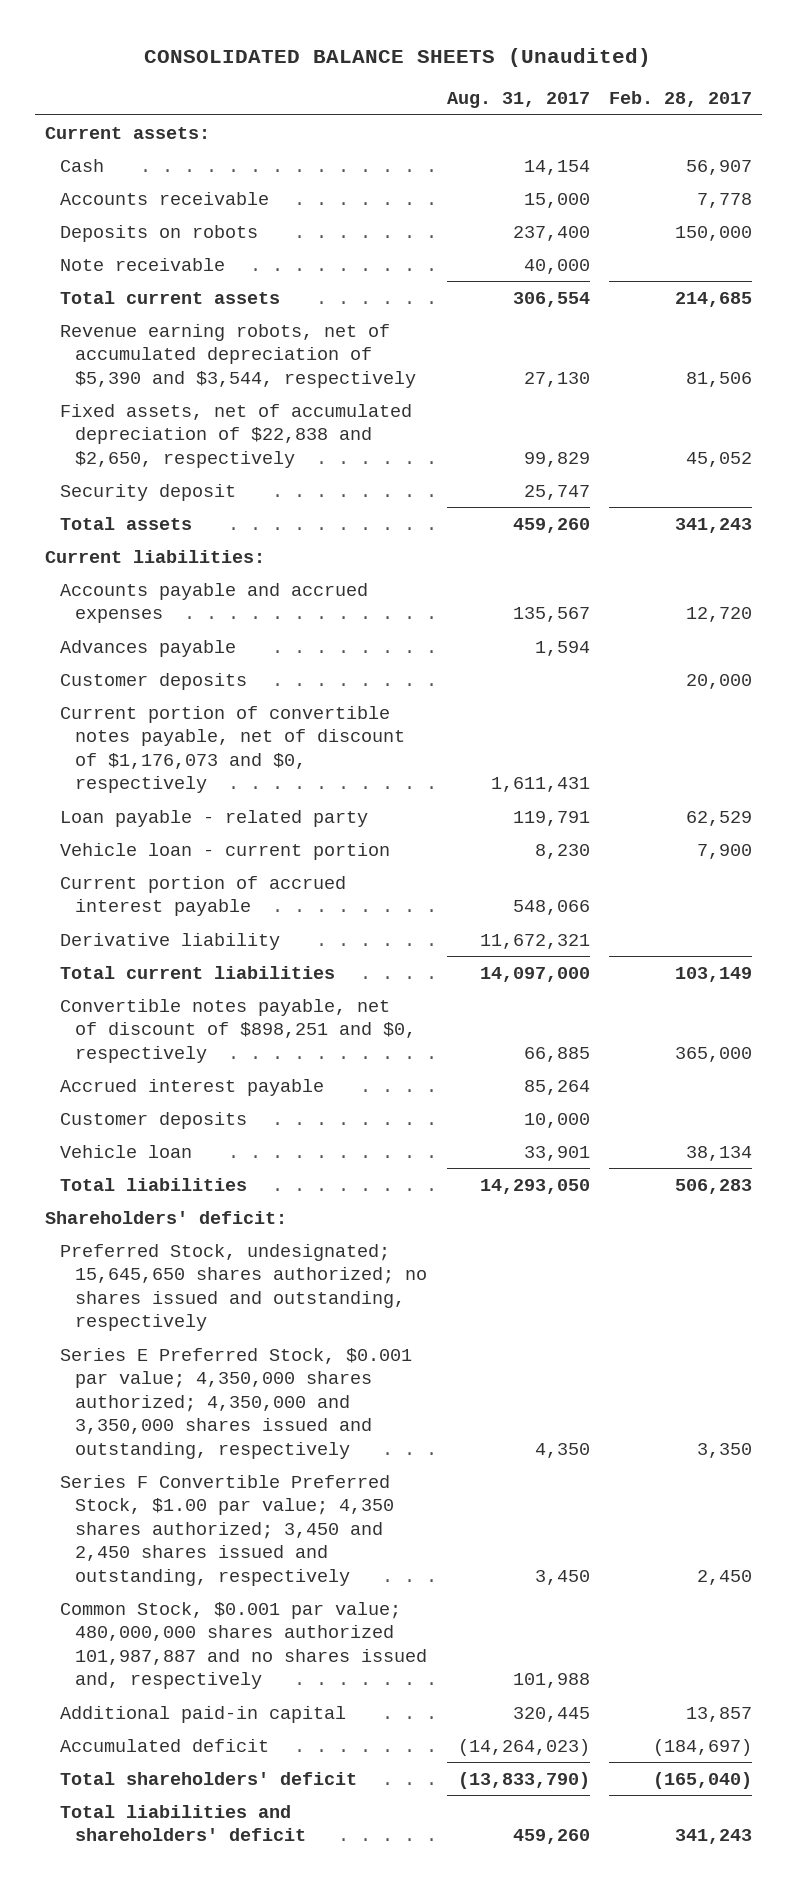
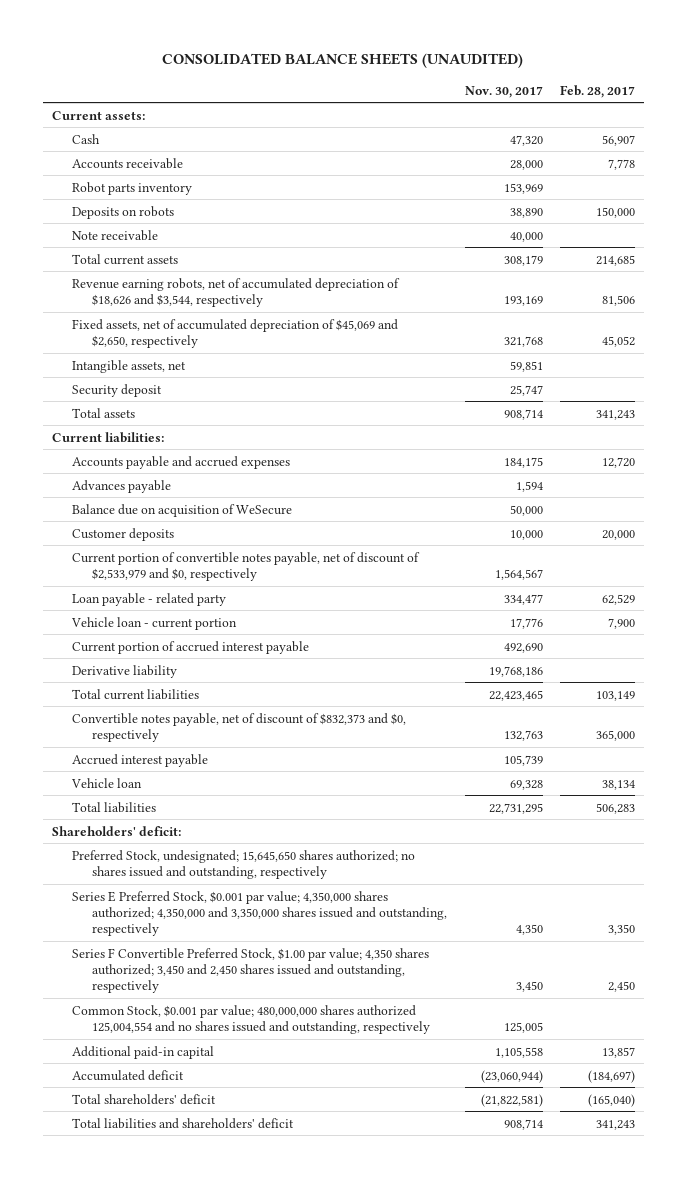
[144,48,652,68] CONSOLIDATED BALANCE SHEETS (Unaudited) -> [162,53,524,69] CONSOLIDATED BALANCE SHEETS (UNAUDITED)
[446,92,590,109] Aug. 31, 2017 -> none
none -> [464,85,543,98] Nov. 30, 2017
none -> [71,181,192,195] Robot parts inventory
[59,323,417,388] Revenue earning robots, net of accumulated depreciation of $5,390 and $3,544, respectively -> [71,277,400,308] Revenue earning robots, net of accumulated depreciation of $18,626 and $3,544, respectively
[59,403,412,468] Fixed assets, net of accumulated depreciation of $22,838 and $2,650, respectively -> [71,318,398,349] Fixed assets, net of accumulated depreciation of $45,069 and $2,650, respectively
none -> [71,359,186,373] Intangible assets, net
none -> [71,503,292,517] Balance due on acquisition of WeSecure
[59,705,406,794] Current portion of convertible notes payable, net of discount of $1,176,073 and $0, respectively -> [71,551,420,582] Current portion of convertible notes payable, net of discount of $2,533,979 and $0, respectively
[59,998,417,1063] Convertible notes payable, net of discount of $898,251 and $0, respectively -> [71,712,406,743] Convertible notes payable, net of discount of $832,373 and $0, respectively
[59,1111,247,1129] Customer deposits -> none
[59,1601,428,1690] Common Stock, $0.001 par value; 480,000,000 shares authorized 101,987,887 and no shares issued and, respectively -> [71,1004,431,1035] Common Stock, $0.001 par value; 480,000,000 shares authorized 125,004,554 and no shares issued and outstanding, respectively

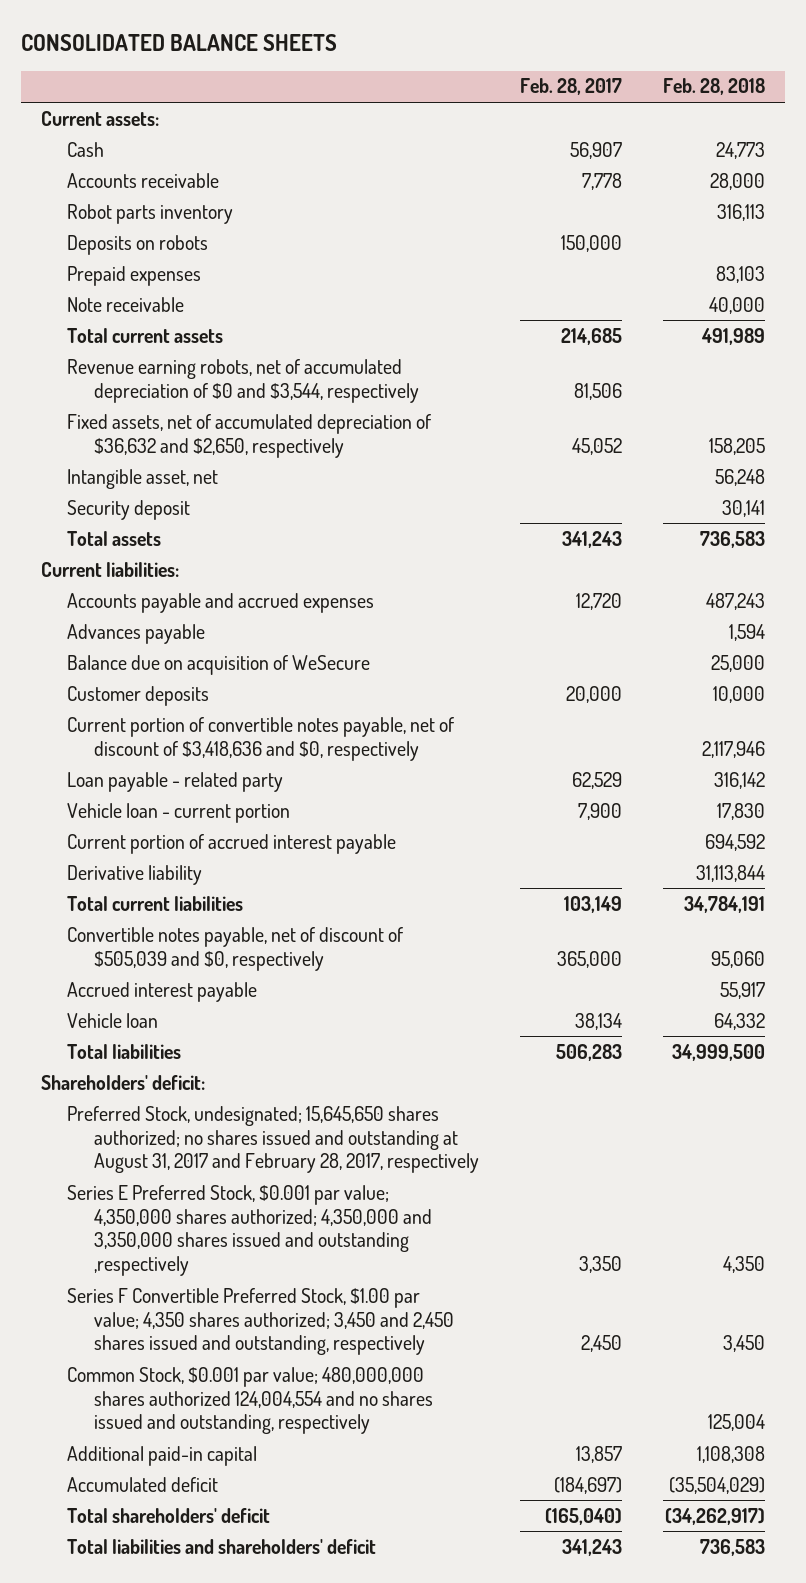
[162,53,524,69] CONSOLIDATED BALANCE SHEETS (UNAUDITED) -> [20,34,337,52] CONSOLIDATED BALANCE SHEETS
[464,85,543,98] Nov. 30, 2017 -> none
none -> [662,78,765,96] Feb. 28, 2018
none -> [67,265,202,286] Prepaid expenses
[71,277,400,308] Revenue earning robots, net of accumulated depreciation of $18,626 and $3,544, respectively -> [67,358,419,403] Revenue earning robots, net of accumulated depreciation of $0 and $3,544, respectively
[71,318,398,349] Fixed assets, net of accumulated depreciation of $45,069 and $2,650, respectively -> [67,413,432,458] Fixed assets, net of accumulated depreciation of $36,632 and $2,650, respectively
[71,359,186,373] Intangible assets, net -> [67,468,219,489] Intangible asset, net
[71,551,420,582] Current portion of convertible notes payable, net of discount of $2,533,979 and $0, respectively -> [67,716,455,761] Current portion of convertible notes payable, net of discount of $3,418,636 and $0, respectively
[71,712,406,743] Convertible notes payable, net of discount of $832,373 and $0, respectively -> [67,926,404,971] Convertible notes payable, net of discount of $505,039 and $0, respectively
[71,849,415,880] Preferred Stock, undesignated; 15,645,650 shares authorized; no shares issued and outstanding, respectively -> [67,1105,479,1174] Preferred Stock, undesignated; 15,645,650 shares authorized; no shares issued and outstanding at August 31, 2017 and February 28, 2017, respectively
[71,890,448,937] Series E Preferred Stock, $0.001 par value; 4,350,000 shares authorized; 4,350,000 and 3,350,000 shares issued and outstanding, respectively -> [67,1184,432,1277] Series E Preferred Stock, $0.001 par value; 4,350,000 shares authorized; 4,350,000 and 3,350,000 shares issued and outstanding ,respectively
[71,1004,431,1035] Common Stock, $0.001 par value; 480,000,000 shares authorized 125,004,554 and no shares issued and outstanding, respectively -> [67,1366,433,1435] Common Stock, $0.001 par value; 480,000,000 shares authorized 124,004,554 and no shares issued and outstanding, respectively

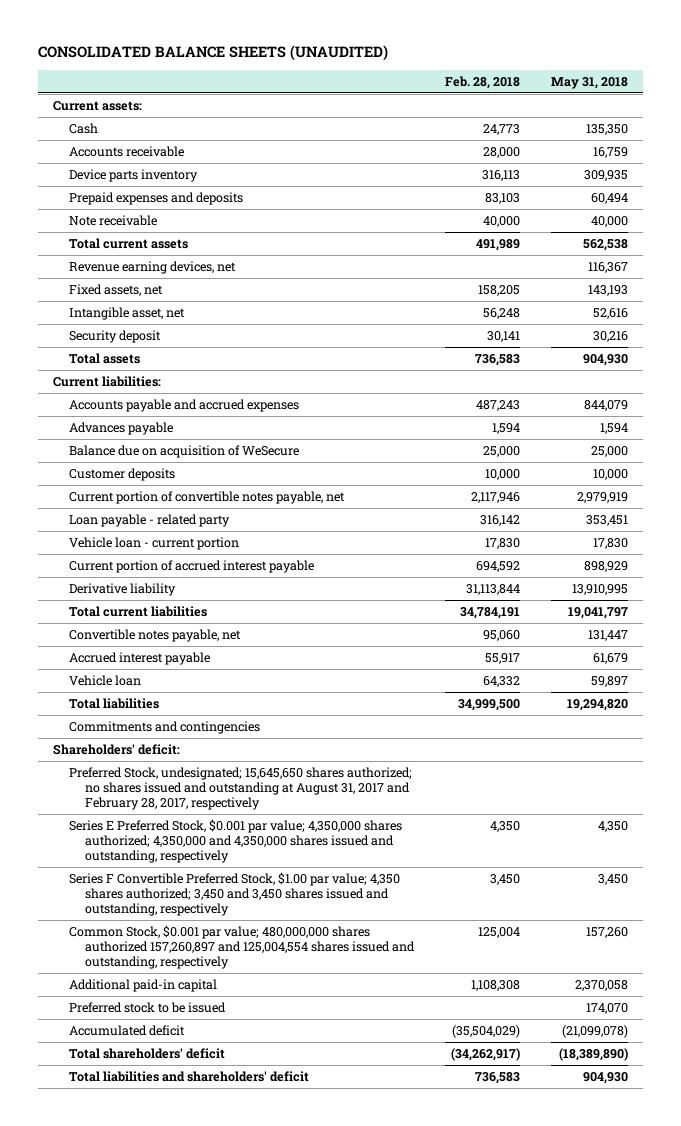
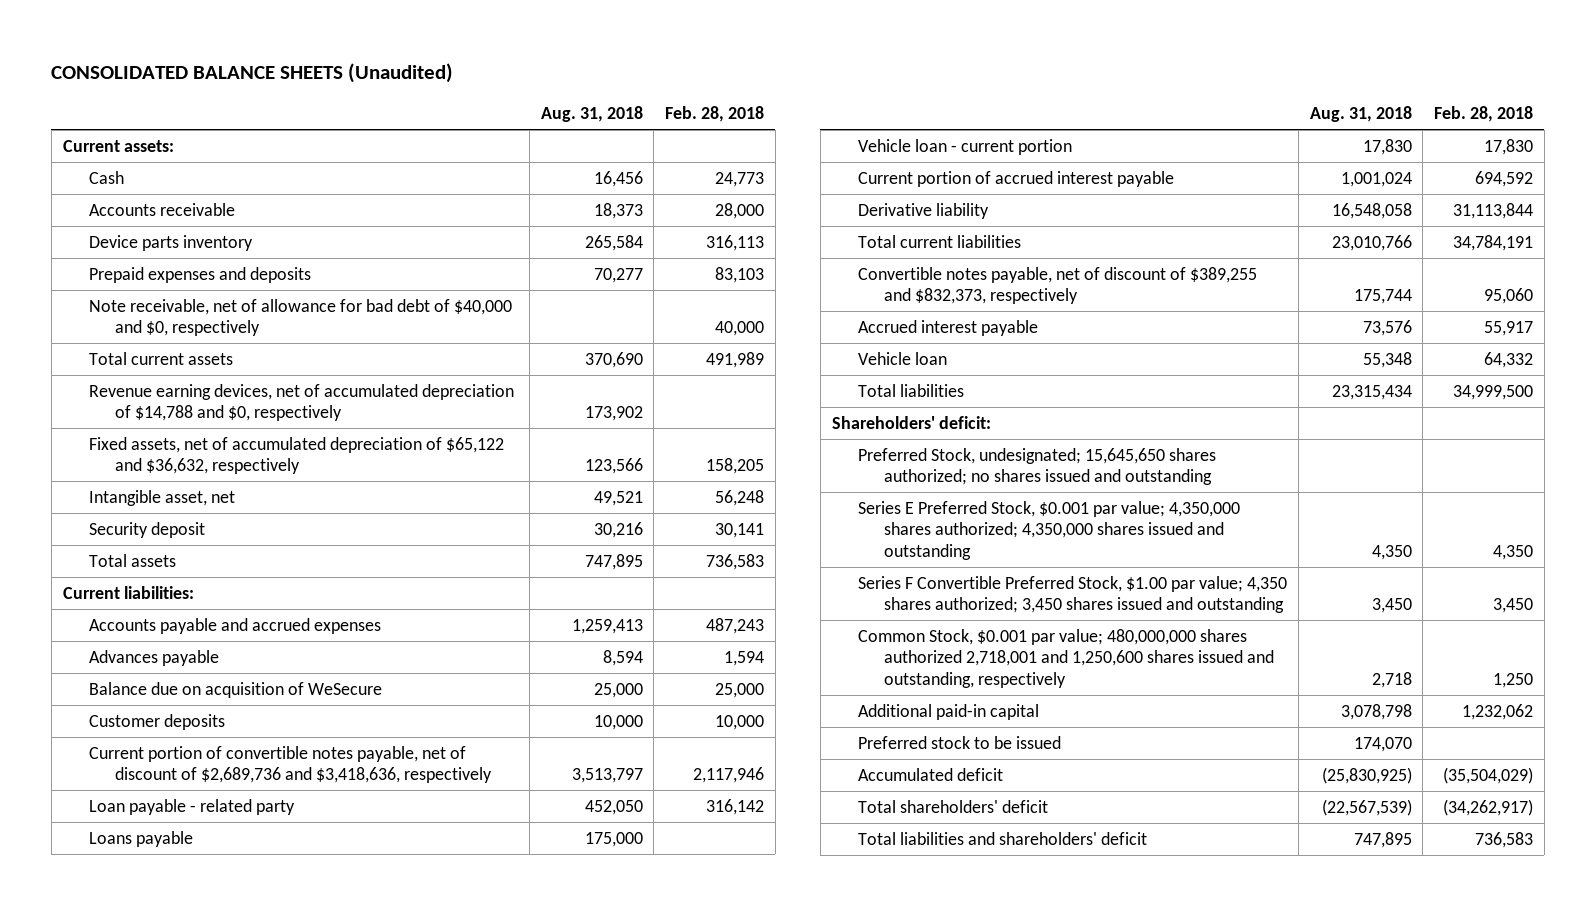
[37,45,388,62] CONSOLIDATED BALANCE SHEETS (UNAUDITED) -> [51,63,454,84] CONSOLIDATED BALANCE SHEETS (Unaudited)
[550,76,628,89] May 31, 2018 -> none
none -> [540,106,643,123] Aug. 31, 2018
[69,215,158,227] Note receivable -> [89,298,513,337] Note receivable, net of allowance for bad debt of $40,000 and $0, respectively
[69,261,237,275] Revenue earning devices, net -> none
none -> [89,383,515,422] Revenue earning devices, net of accumulated depreciation of $14,788 and $0, respectively
[69,284,164,297] Fixed assets, net -> [89,436,505,475] Fixed assets, net of accumulated depreciation of $65,122 and $36,632, respectively
[69,491,346,505] Current portion of convertible notes payable, net -> [89,745,493,784] Current portion of convertible notes payable, net of discount of $2,689,736 and $3,418,636, respectively
none -> [89,830,194,847] Loans payable
[69,629,242,643] Convertible notes payable, net -> [858,266,1258,305] Convertible notes payable, net of discount of $389,255 and $832,373, respectively
[69,721,261,735] Commitments and contingencies -> none
[69,767,413,810] Preferred Stock, undesignated; 15,645,650 shares authorized; no shares issued and outstanding at August 31, 2017 and February 28, 2017, respectively -> [858,447,1217,486] Preferred Stock, undesignated; 15,645,650 shares authorized; no shares issued and outstanding
[69,819,403,863] Series E Preferred Stock, $0.001 par value; 4,350,000 shares authorized; 4,350,000 and 4,350,000 shares issued and outstanding, respectively -> [858,500,1241,560] Series E Preferred Stock, $0.001 par value; 4,350,000 shares authorized; 4,350,000 shares issued and outstanding
[69,872,401,916] Series F Convertible Preferred Stock, $1.00 par value; 4,350 shares authorized; 3,450 and 3,450 shares issued and outstanding, respectively -> [858,575,1288,614] Series F Convertible Preferred Stock, $1.00 par value; 4,350 shares authorized; 3,450 shares issued and outstanding
[69,925,416,969] Common Stock, $0.001 par value; 480,000,000 shares authorized 157,260,897 and 125,004,554 shares issued and outstanding, respectively -> [858,628,1275,688] Common Stock, $0.001 par value; 480,000,000 shares authorized 2,718,001 and 1,250,600 shares issued and outstanding, respectively
[478,927,521,939] 125,004 -> [1493,672,1534,688] 1,250
[471,980,521,992] 1,108,308 -> [1462,703,1534,720] 1,232,062

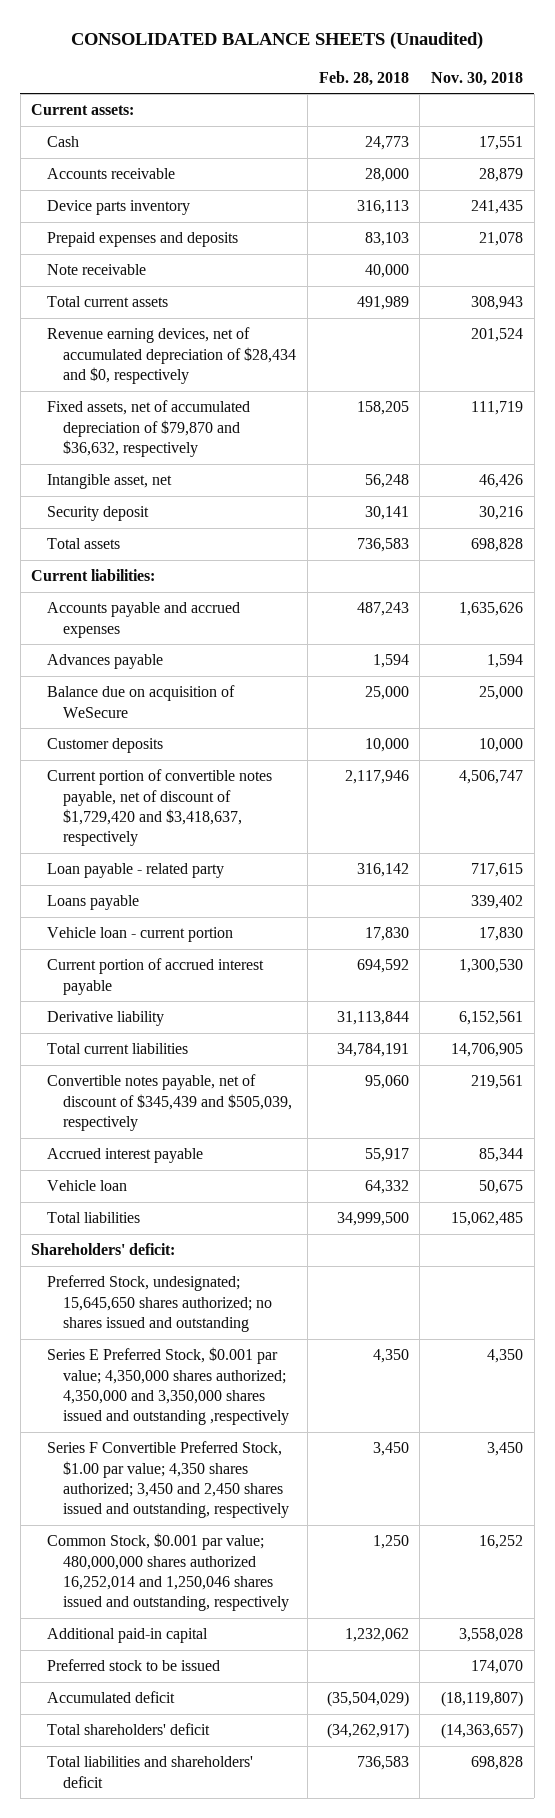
[540,106,643,123] Aug. 31, 2018 -> none
none -> [431,71,524,86] Nov. 30, 2018
[89,298,513,337] Note receivable, net of allowance for bad debt of $40,000 and $0, respectively -> [47,264,147,276] Note receivable
[89,383,515,422] Revenue earning devices, net of accumulated depreciation of $14,788 and $0, respectively -> [47,327,297,384] Revenue earning devices, net of accumulated depreciation of $28,434 and $0, respectively
[89,436,505,475] Fixed assets, net of accumulated depreciation of $65,122 and $36,632, respectively -> [47,400,251,457] Fixed assets, net of accumulated depreciation of $79,870 and $36,632, respectively
[89,745,493,784] Current portion of convertible notes payable, net of discount of $2,689,736 and $3,418,636, respectively -> [47,769,273,847] Current portion of convertible notes payable, net of discount of $1,729,420 and $3,418,637, respectively
[858,266,1258,305] Convertible notes payable, net of discount of $389,255 and $832,373, respectively -> [47,1074,293,1131] Convertible notes payable, net of discount of $345,439 and $505,039, respectively
[858,500,1241,560] Series E Preferred Stock, $0.001 par value; 4,350,000 shares authorized; 4,350,000 shares issued and outstanding -> [47,1347,290,1426] Series E Preferred Stock, $0.001 par value; 4,350,000 shares authorized; 4,350,000 and 3,350,000 shares issued and outstanding ,respectively
[858,575,1288,614] Series F Convertible Preferred Stock, $1.00 par value; 4,350 shares authorized; 3,450 shares issued and outstanding -> [47,1441,290,1519] Series F Convertible Preferred Stock, $1.00 par value; 4,350 shares authorized; 3,450 and 2,450 shares issued and outstanding, respectively
[858,628,1275,688] Common Stock, $0.001 par value; 480,000,000 shares authorized 2,718,001 and 1,250,600 shares issued and outstanding, respectively -> [47,1533,290,1612] Common Stock, $0.001 par value; 480,000,000 shares authorized 16,252,014 and 1,250,046 shares issued and outstanding, respectively

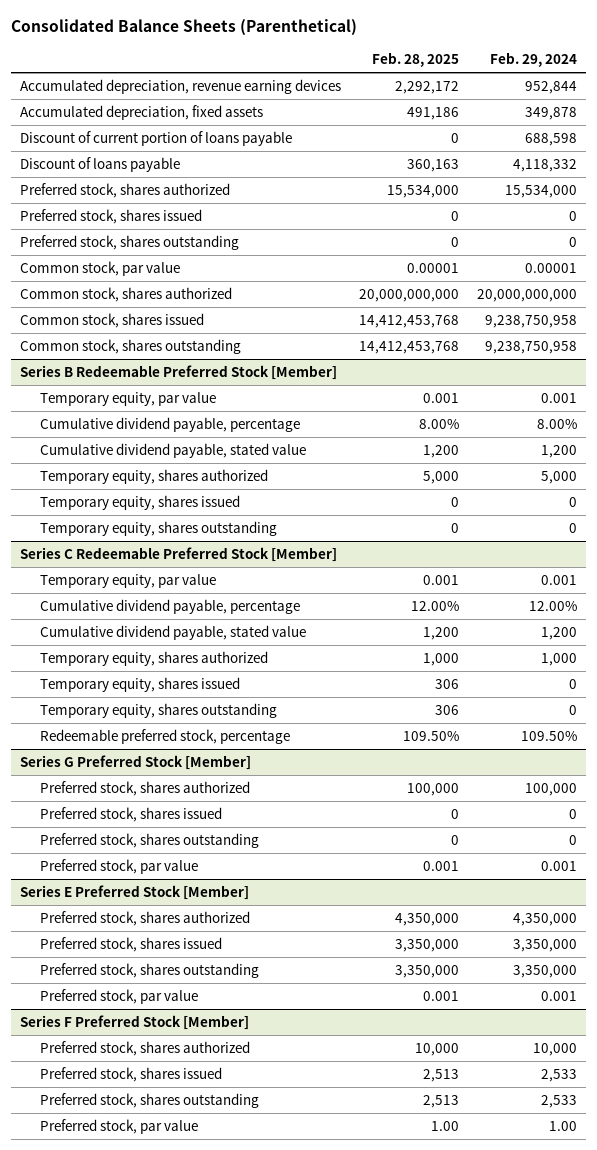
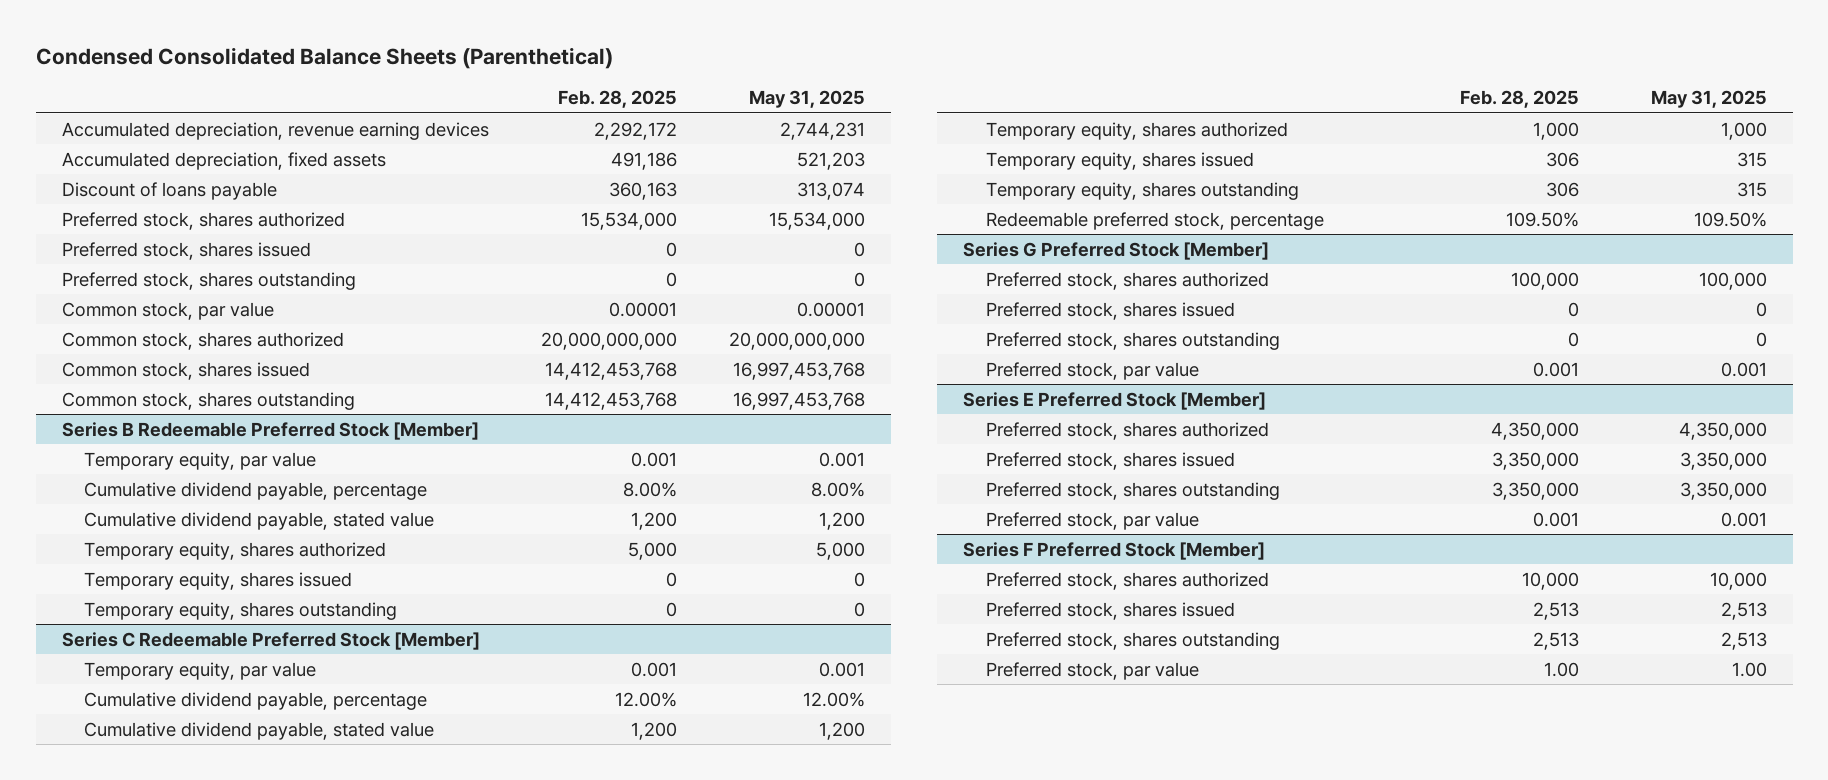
[11,19,358,37] Consolidated Balance Sheets (Parenthetical) -> [35,47,613,70] Condensed Consolidated Balance Sheets (Parenthetical)
[490,51,578,67] Feb. 29, 2024 -> none
none -> [748,90,865,109] May 31, 2025
[20,131,293,147] Discount of current portion of loans payable -> none

